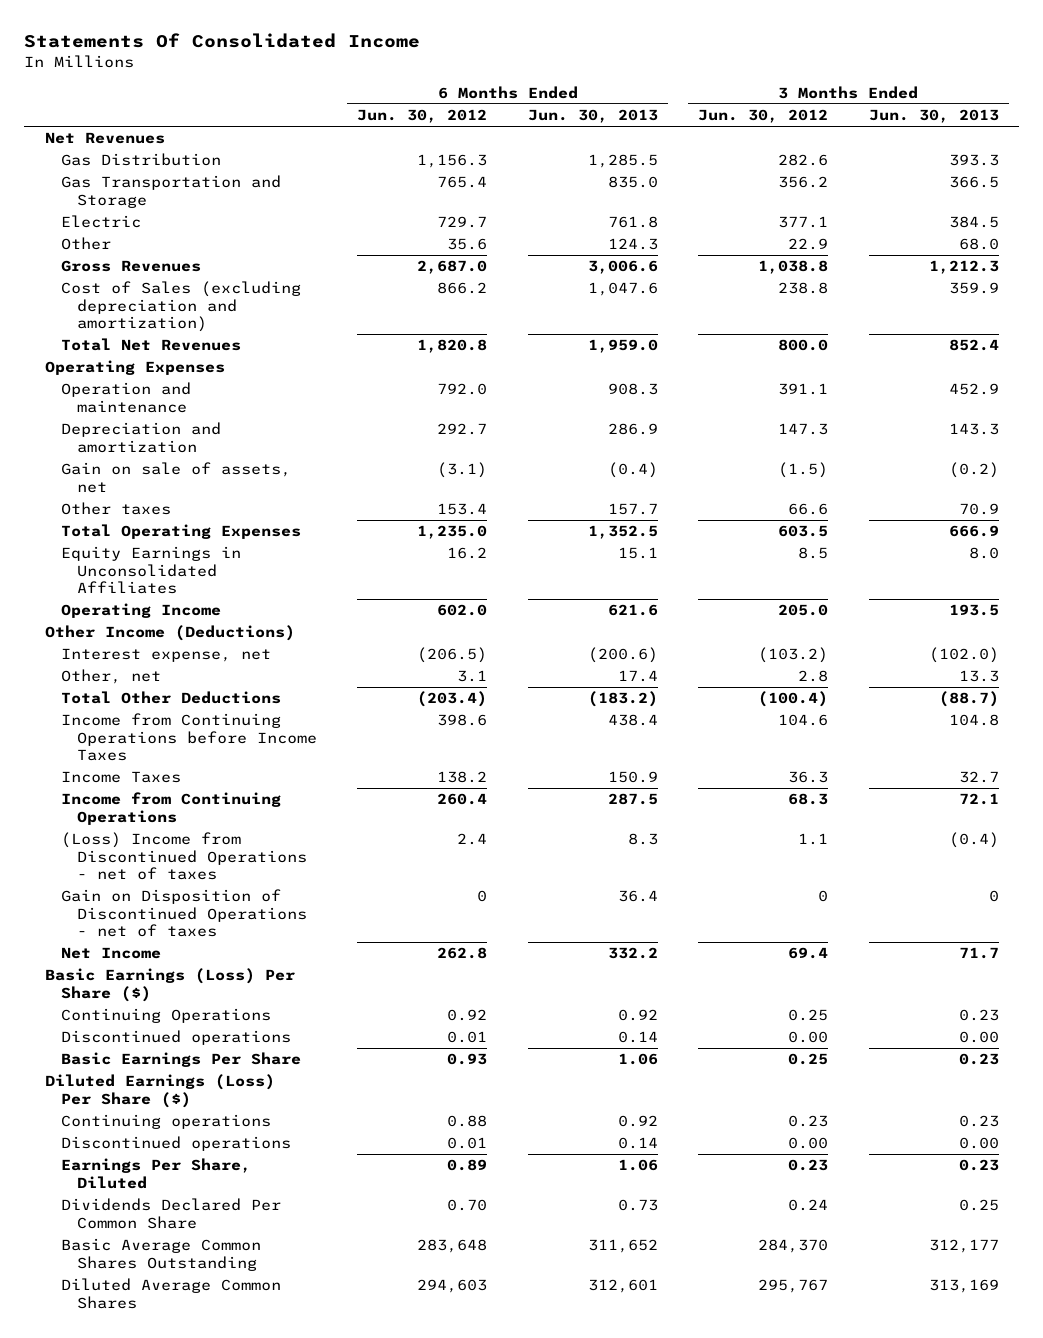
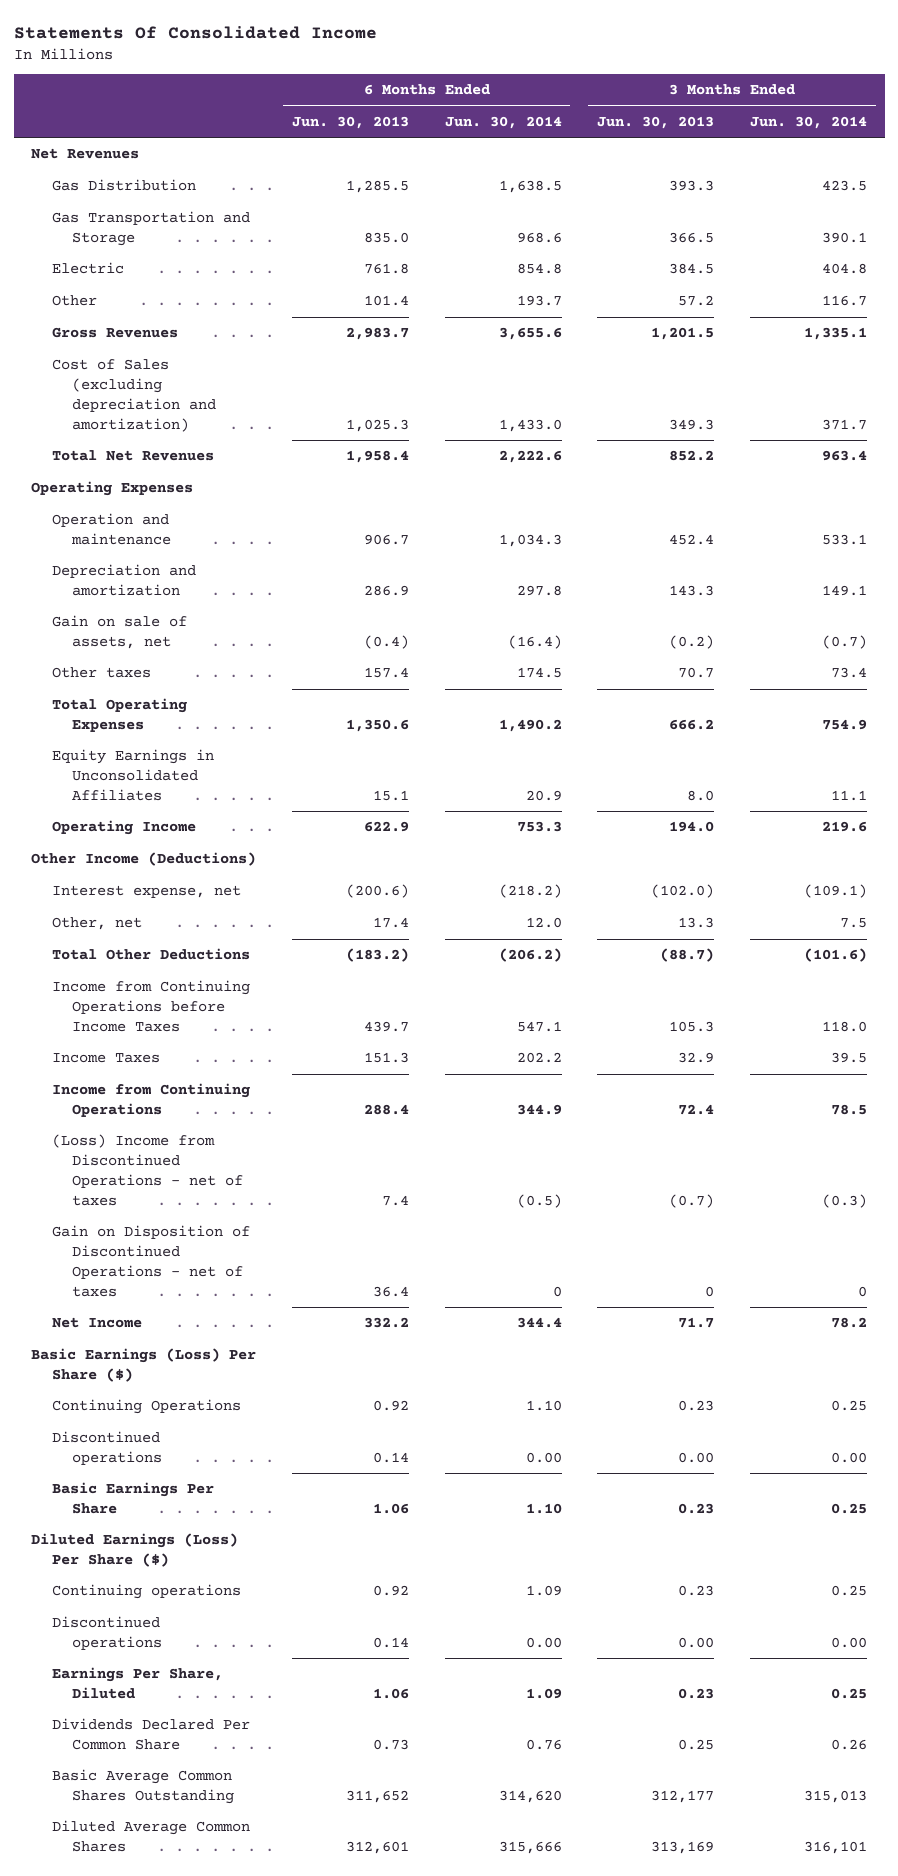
[357,109,488,124] Jun. 30, 2012 -> none
[698,109,829,124] Jun. 30, 2012 -> none
none -> [444,115,562,129] Jun. 30, 2014
none -> [749,115,867,129] Jun. 30, 2014
[607,238,658,251] 124.3 -> [363,295,409,307] 101.4
[958,238,999,251] 68.0 -> [678,295,715,307] 57.2
[587,260,658,275] 3,006.6 -> [345,327,409,341] 2,983.7
[928,260,999,275] 1,212.3 -> [651,327,715,341] 1,201.5
[587,282,658,297] 1,047.6 -> [345,419,409,433] 1,025.3
[948,282,999,295] 359.9 -> [669,419,715,431] 349.3
[587,339,658,354] 1,959.0 -> [345,450,409,464] 1,958.4
[948,339,999,352] 852.4 -> [669,450,715,462] 852.2
[607,383,658,396] 908.3 -> [363,534,409,546] 906.7
[948,383,999,396] 452.9 -> [669,534,715,546] 452.4
[607,503,658,516] 157.7 -> [363,667,409,679] 157.4
[958,503,999,516] 70.9 -> [678,667,715,679] 70.7
[587,525,658,540] 1,352.5 -> [345,719,409,733] 1,350.6
[948,525,999,538] 666.9 -> [669,719,715,731] 666.2
[607,604,658,617] 621.6 -> [363,821,409,833] 622.9
[948,604,999,617] 193.5 -> [669,821,715,833] 194.0
[607,714,658,727] 438.4 -> [363,1021,409,1033] 439.7
[948,714,999,727] 104.8 -> [669,1021,715,1033] 105.3
[607,771,658,784] 150.9 -> [363,1052,409,1064] 151.3
[958,771,999,784] 32.7 -> [678,1052,715,1064] 32.9
[607,793,658,806] 287.5 -> [363,1104,409,1116] 288.4
[958,793,999,806] 72.1 -> [678,1104,715,1116] 72.4
[627,833,658,846] 8.3 -> [381,1195,409,1207] 7.4
[948,832,999,849] (0.4) -> [669,1194,715,1209] (0.7)

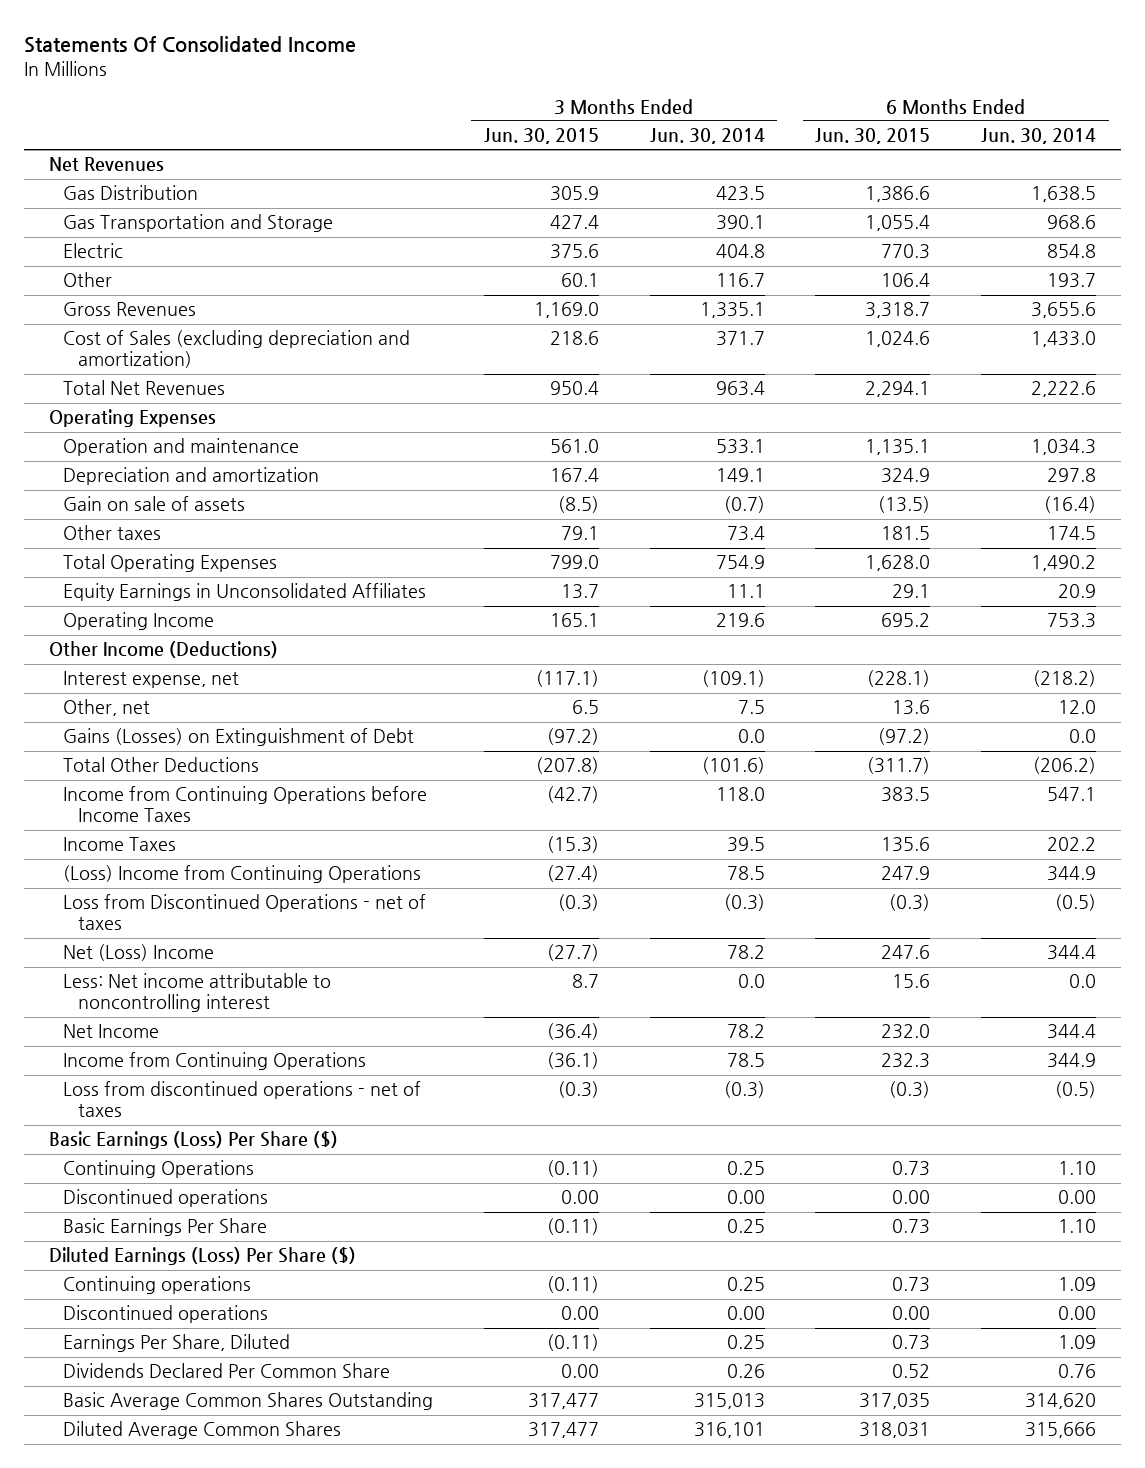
[291,115,409,129] Jun. 30, 2013 -> none
[597,115,715,129] Jun. 30, 2013 -> none
none -> [483,128,599,145] Jun. 30, 2015
none -> [815,128,931,145] Jun. 30, 2015
[51,615,187,650] Gain on sale of assets, net -> [63,496,246,512] Gain on sale of assets
none -> [63,728,415,747] Gains (Losses) on Extinguishment of Debt
[51,1225,250,1298] Gain on Disposition of Discontinued Operations - net of taxes -> none
none -> [63,865,422,884] (Loss) Income from Continuing Operations
[51,1134,243,1207] (Loss) Income from Discontinued Operations - net of taxes -> [63,894,427,931] Loss from Discontinued Operations - net of taxes
none -> [63,944,215,962] Net (Loss) Income
none -> [63,973,332,1013] Less: Net income attributable to noncontrolling interest
[51,1083,250,1118] Income from Continuing Operations -> [63,1052,367,1071] Income from Continuing Operations
none -> [63,1081,422,1118] Loss from discontinued operations - net of taxes

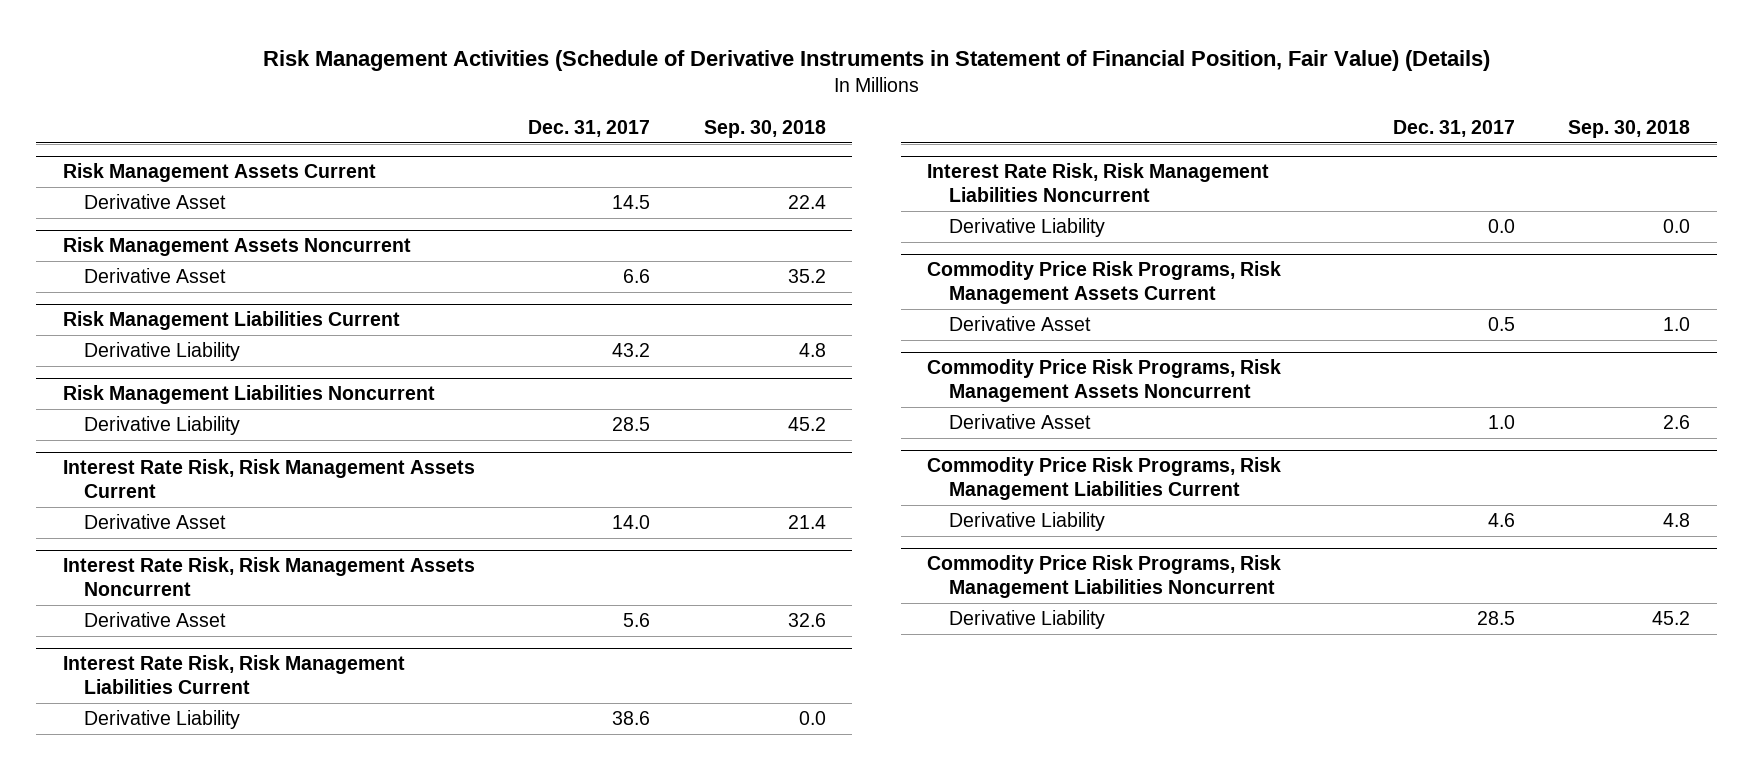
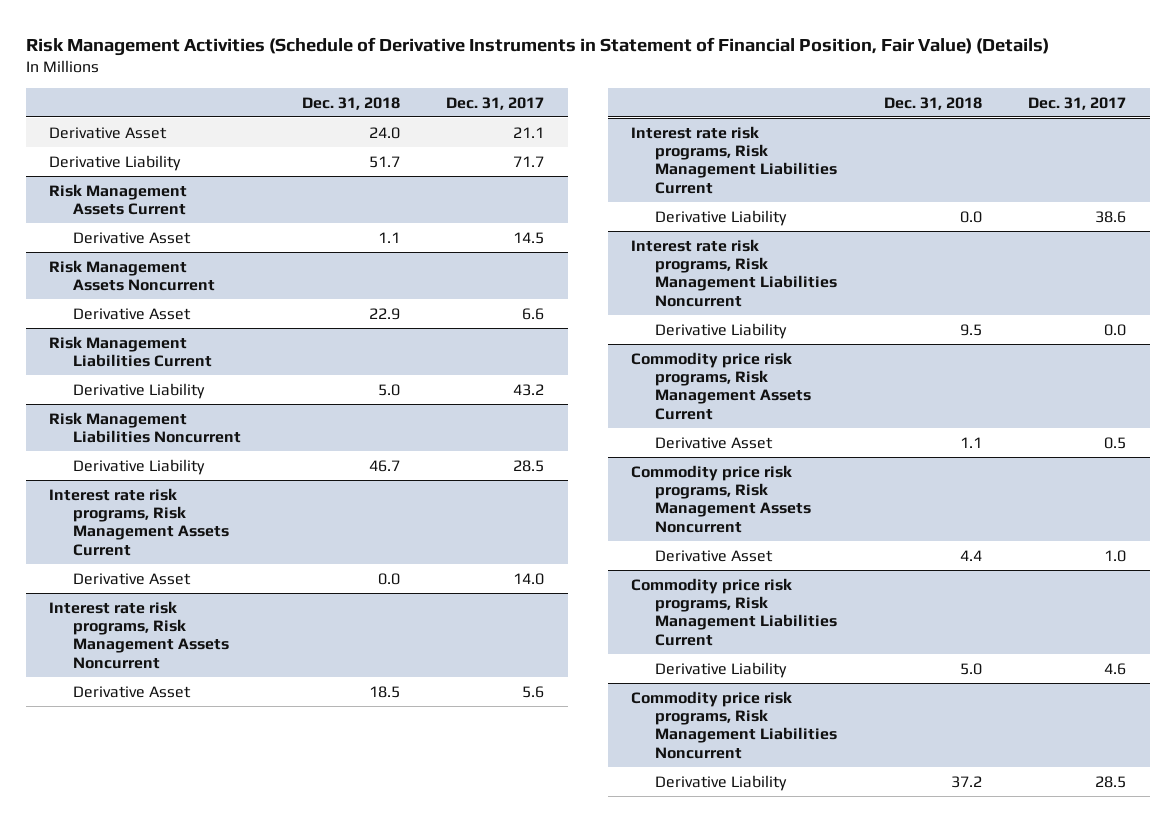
[703,119,826,138] Sep. 30, 2018 -> none
none -> [301,96,400,110] Dec. 31, 2018
none -> [49,126,168,139] Derivative Asset
none -> [49,154,182,171] Derivative Liability
[62,459,475,499] Interest Rate Risk, Risk Management Assets Current -> [49,487,230,556] Interest rate risk programs, Risk Management Assets Current
[62,557,475,597] Interest Rate Risk, Risk Management Assets Noncurrent -> [49,600,230,669] Interest rate risk programs, Risk Management Assets Noncurrent
[62,655,405,695] Interest Rate Risk, Risk Management Liabilities Current -> [631,125,838,194] Interest rate risk programs, Risk Management Liabilities Current
[927,163,1270,203] Interest Rate Risk, Risk Management Liabilities Noncurrent -> [631,238,838,307] Interest rate risk programs, Risk Management Liabilities Noncurrent
[927,261,1282,305] Commodity Price Risk Programs, Risk Management Assets Current -> [631,351,812,420] Commodity price risk programs, Risk Management Assets Current
[927,359,1282,403] Commodity Price Risk Programs, Risk Management Assets Noncurrent -> [631,464,812,533] Commodity price risk programs, Risk Management Assets Noncurrent
[927,457,1282,501] Commodity Price Risk Programs, Risk Management Liabilities Current -> [631,577,838,646] Commodity price risk programs, Risk Management Liabilities Current
[927,555,1282,599] Commodity Price Risk Programs, Risk Management Liabilities Noncurrent -> [631,690,838,759] Commodity price risk programs, Risk Management Liabilities Noncurrent

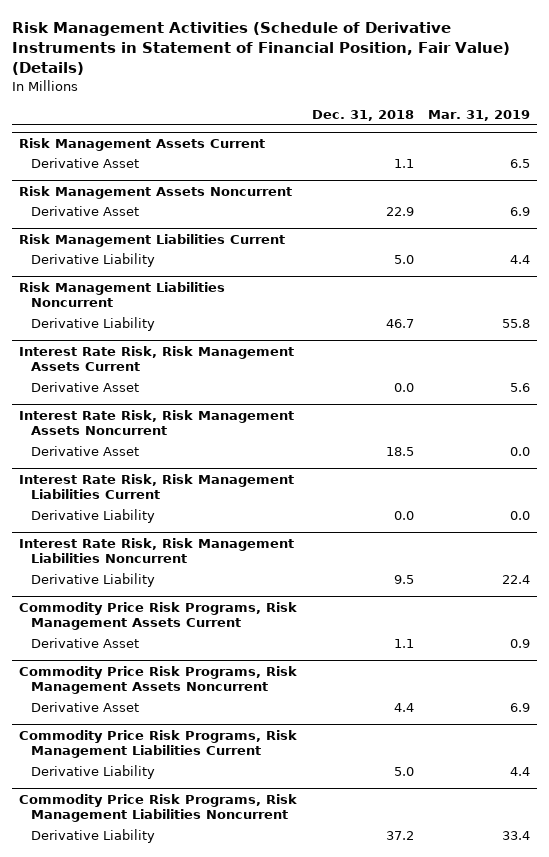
[446,96,545,110] Dec. 31, 2017 -> none
none -> [427,110,530,122] Mar. 31, 2019
[49,126,168,139] Derivative Asset -> none
[49,154,182,171] Derivative Liability -> none
[49,487,230,556] Interest rate risk programs, Risk Management Assets Current -> [19,345,295,372] Interest Rate Risk, Risk Management Assets Current
[49,600,230,669] Interest rate risk programs, Risk Management Assets Noncurrent -> [19,409,295,436] Interest Rate Risk, Risk Management Assets Noncurrent
[631,125,838,194] Interest rate risk programs, Risk Management Liabilities Current -> [19,473,295,500] Interest Rate Risk, Risk Management Liabilities Current
[631,238,838,307] Interest rate risk programs, Risk Management Liabilities Noncurrent -> [19,537,295,564] Interest Rate Risk, Risk Management Liabilities Noncurrent
[631,351,812,420] Commodity price risk programs, Risk Management Assets Current -> [19,601,298,631] Commodity Price Risk Programs, Risk Management Assets Current
[631,464,812,533] Commodity price risk programs, Risk Management Assets Noncurrent -> [19,665,298,695] Commodity Price Risk Programs, Risk Management Assets Noncurrent
[631,577,838,646] Commodity price risk programs, Risk Management Liabilities Current -> [19,729,298,759] Commodity Price Risk Programs, Risk Management Liabilities Current
[631,690,838,759] Commodity price risk programs, Risk Management Liabilities Noncurrent -> [19,793,298,823] Commodity Price Risk Programs, Risk Management Liabilities Noncurrent

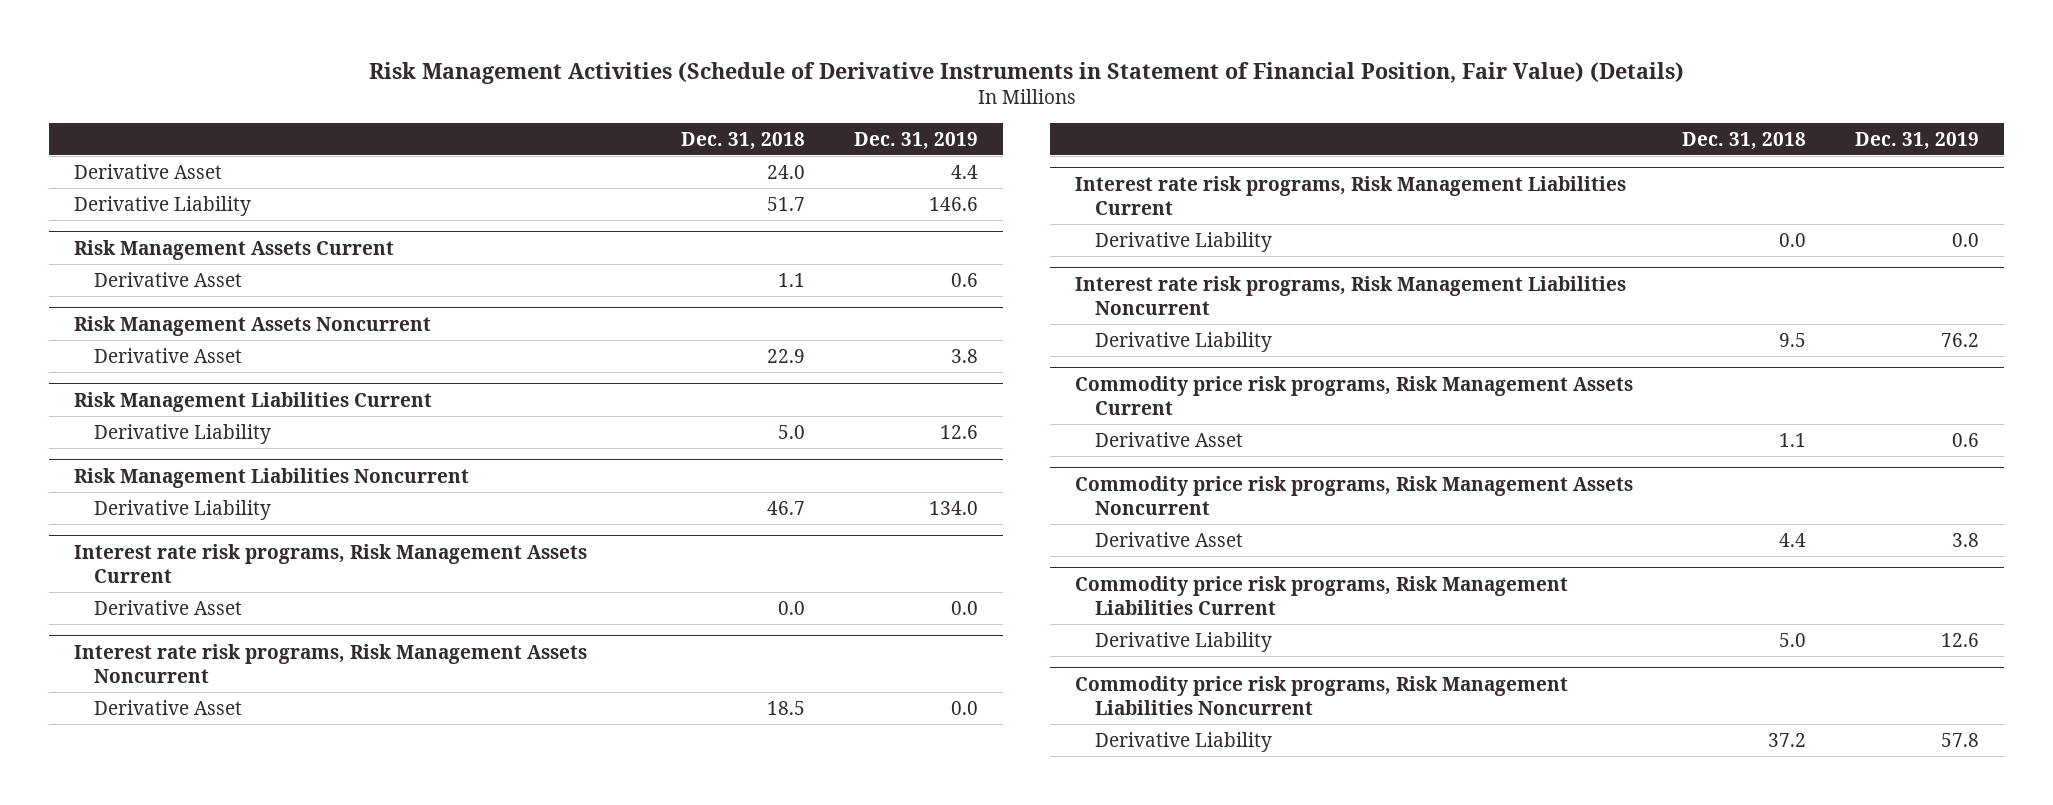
[427,110,530,122] Mar. 31, 2019 -> none
none -> [854,131,979,150] Dec. 31, 2019
none -> [74,163,223,179] Derivative Asset
none -> [74,195,252,216] Derivative Liability
[19,345,295,372] Interest Rate Risk, Risk Management Assets Current -> [74,543,588,583] Interest rate risk programs, Risk Management Assets Current
[19,409,295,436] Interest Rate Risk, Risk Management Assets Noncurrent -> [74,643,588,683] Interest rate risk programs, Risk Management Assets Noncurrent
[19,473,295,500] Interest Rate Risk, Risk Management Liabilities Current -> [1074,175,1626,215] Interest rate risk programs, Risk Management Liabilities Current
[19,537,295,564] Interest Rate Risk, Risk Management Liabilities Noncurrent -> [1074,275,1626,315] Interest rate risk programs, Risk Management Liabilities Noncurrent
[19,601,298,631] Commodity Price Risk Programs, Risk Management Assets Current -> [1074,375,1633,415] Commodity price risk programs, Risk Management Assets Current
[19,665,298,695] Commodity Price Risk Programs, Risk Management Assets Noncurrent -> [1074,475,1633,515] Commodity price risk programs, Risk Management Assets Noncurrent
[19,729,298,759] Commodity Price Risk Programs, Risk Management Liabilities Current -> [1074,575,1568,615] Commodity price risk programs, Risk Management Liabilities Current
[19,793,298,823] Commodity Price Risk Programs, Risk Management Liabilities Noncurrent -> [1074,675,1568,715] Commodity price risk programs, Risk Management Liabilities Noncurrent

